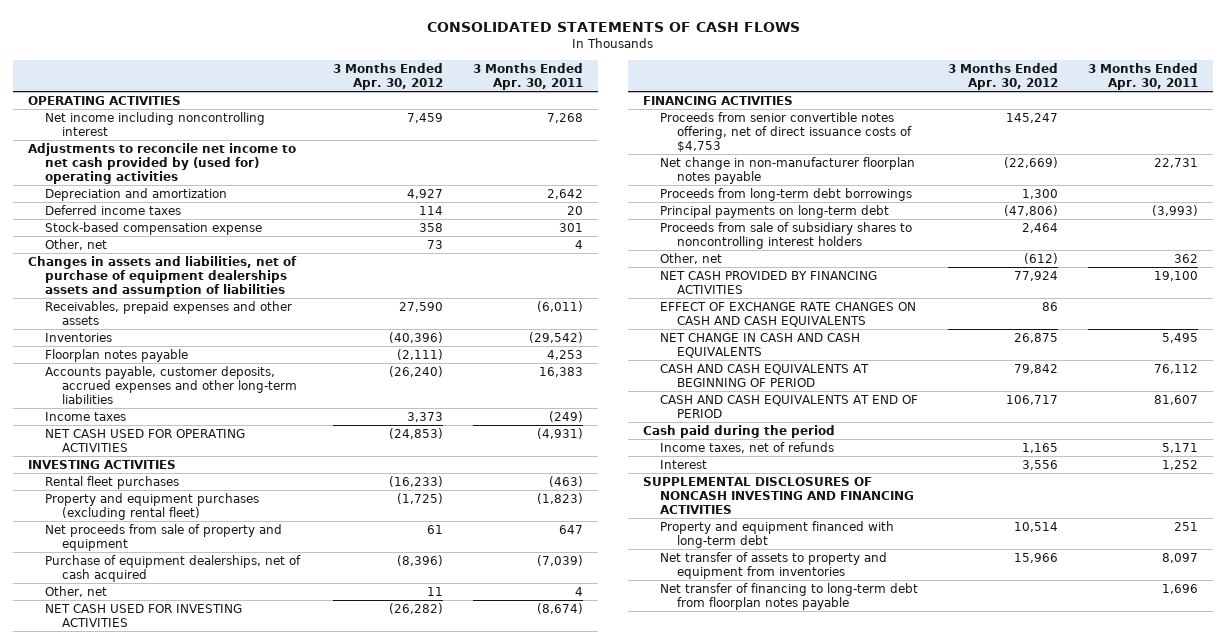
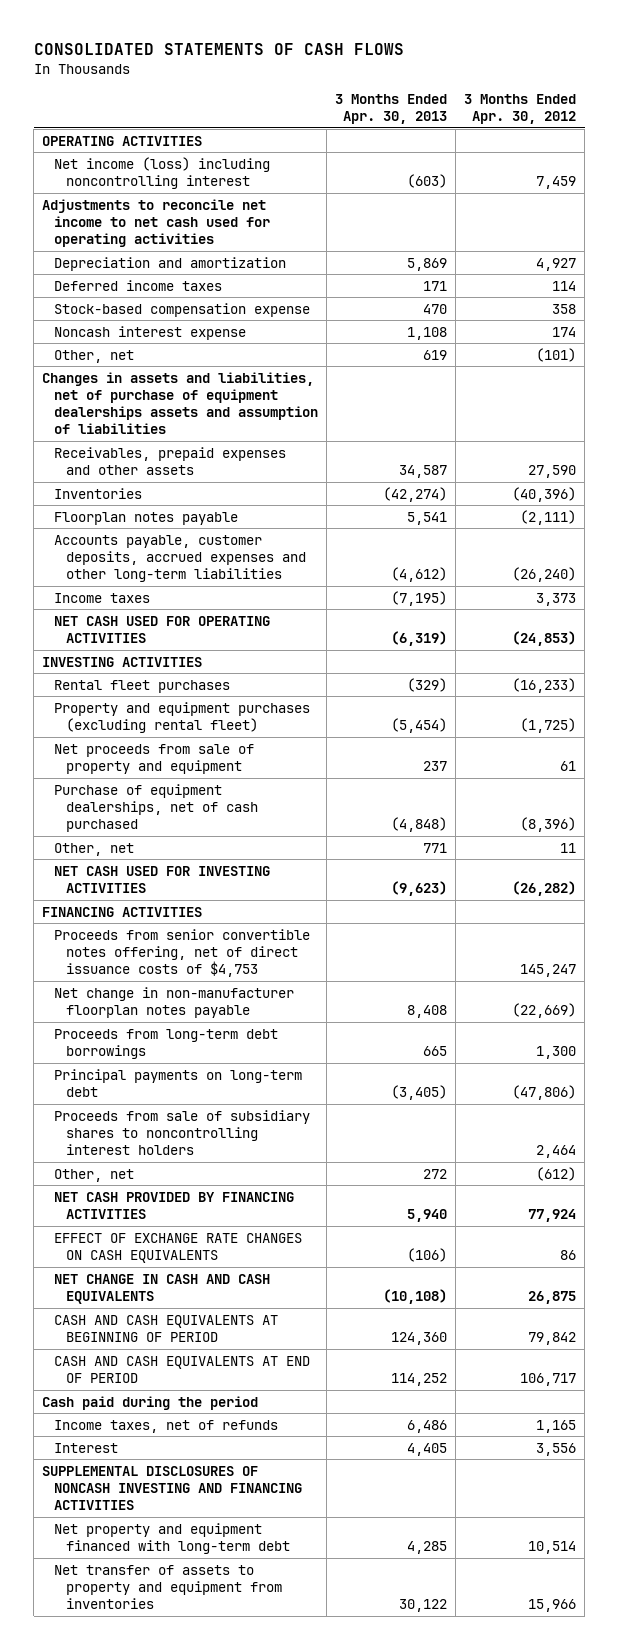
[472,62,583,91] 3 Months Ended Apr. 30, 2011 -> none
none -> [335,94,448,125] 3 Months Ended Apr. 30, 2013
[44,111,265,137] Net income including noncontrolling interest -> [54,156,271,189] Net income (loss) including noncontrolling interest
[27,142,296,185] Adjustments to reconcile net income to net cash provided by (used for) operating activities -> [42,198,271,247] Adjustments to reconcile net income to net cash used for operating activities
none -> [54,325,247,340] Noncash interest expense
[426,239,443,249] 73 -> [536,347,577,362] (101)
[44,554,301,583] Purchase of equipment dealerships, net of cash acquired -> [54,783,258,832] Purchase of equipment dealerships, net of cash purchased
[660,301,917,328] EFFECT OF EXCHANGE RATE CHANGES ON CASH AND CASH EQUIVALENTS -> [54,1232,303,1263] EFFECT OF EXCHANGE RATE CHANGES ON CASH EQUIVALENTS
[660,520,895,549] Property and equipment financed with long-term debt -> [54,1522,290,1554] Net property and equipment financed with long-term debt
[660,582,919,611] Net transfer of financing to long-term debt from floorplan notes payable -> none

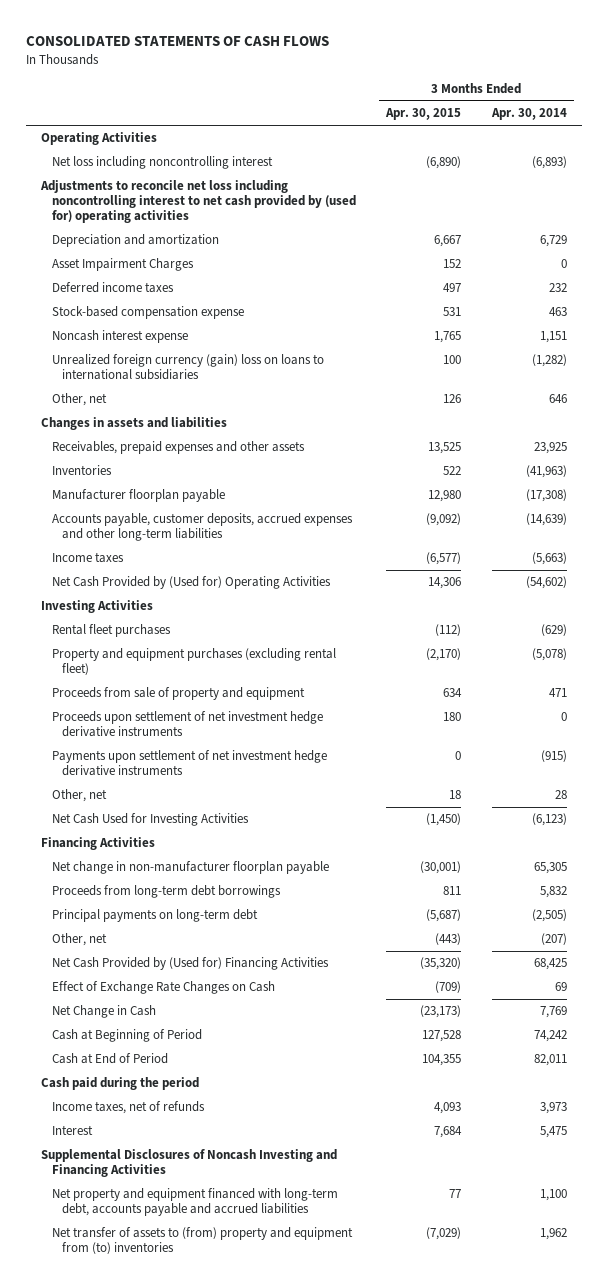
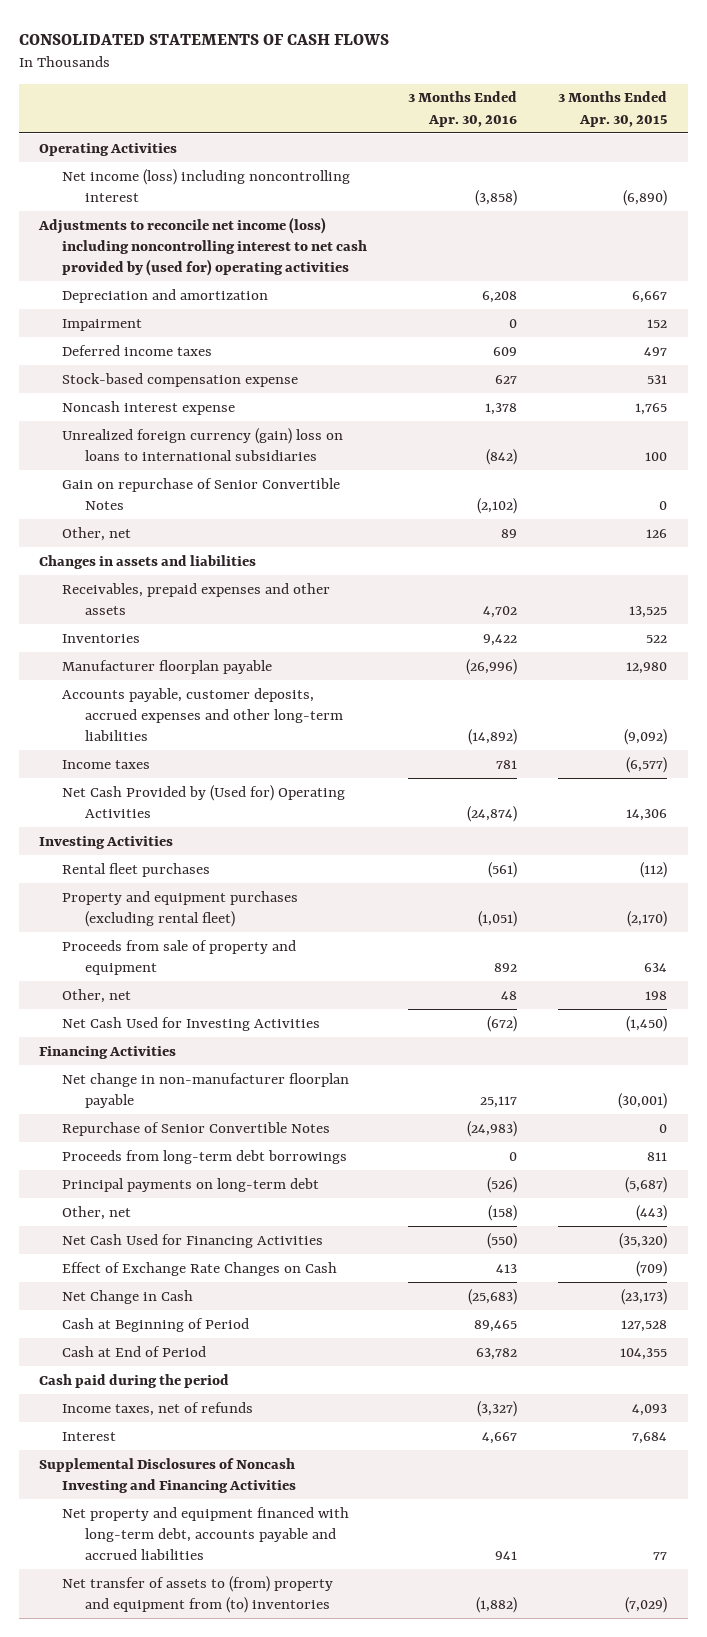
[490,108,567,121] Apr. 30, 2014 -> none
none -> [408,91,518,127] 3 Months Ended Apr. 30, 2016
[51,156,273,170] Net loss including noncontrolling interest -> [62,168,351,202] Net income (loss) including noncontrolling interest
[40,180,356,224] Adjustments to reconcile net loss including noncontrolling interest to net cash provided by (used for) operating activities -> [38,216,368,276] Adjustments to reconcile net income (loss) including noncontrolling interest to net cash provided by (used for) operating activities
[51,258,194,272] Asset Impairment Charges -> [62,318,143,331] Impairment
none -> [62,477,341,510] Gain on repurchase of Senior Convertible Notes
[51,711,323,738] Proceeds upon settlement of net investment hedge derivative instruments -> none
[51,750,327,777] Payments upon settlement of net investment hedge derivative instruments -> none
[449,790,462,800] 18 -> [645,990,668,1000] 198
none -> [62,1121,331,1136] Repurchase of Senior Convertible Notes
[51,957,329,971] Net Cash Provided by (Used for) Financing Activities -> [62,1233,324,1248] Net Cash Used for Financing Activities

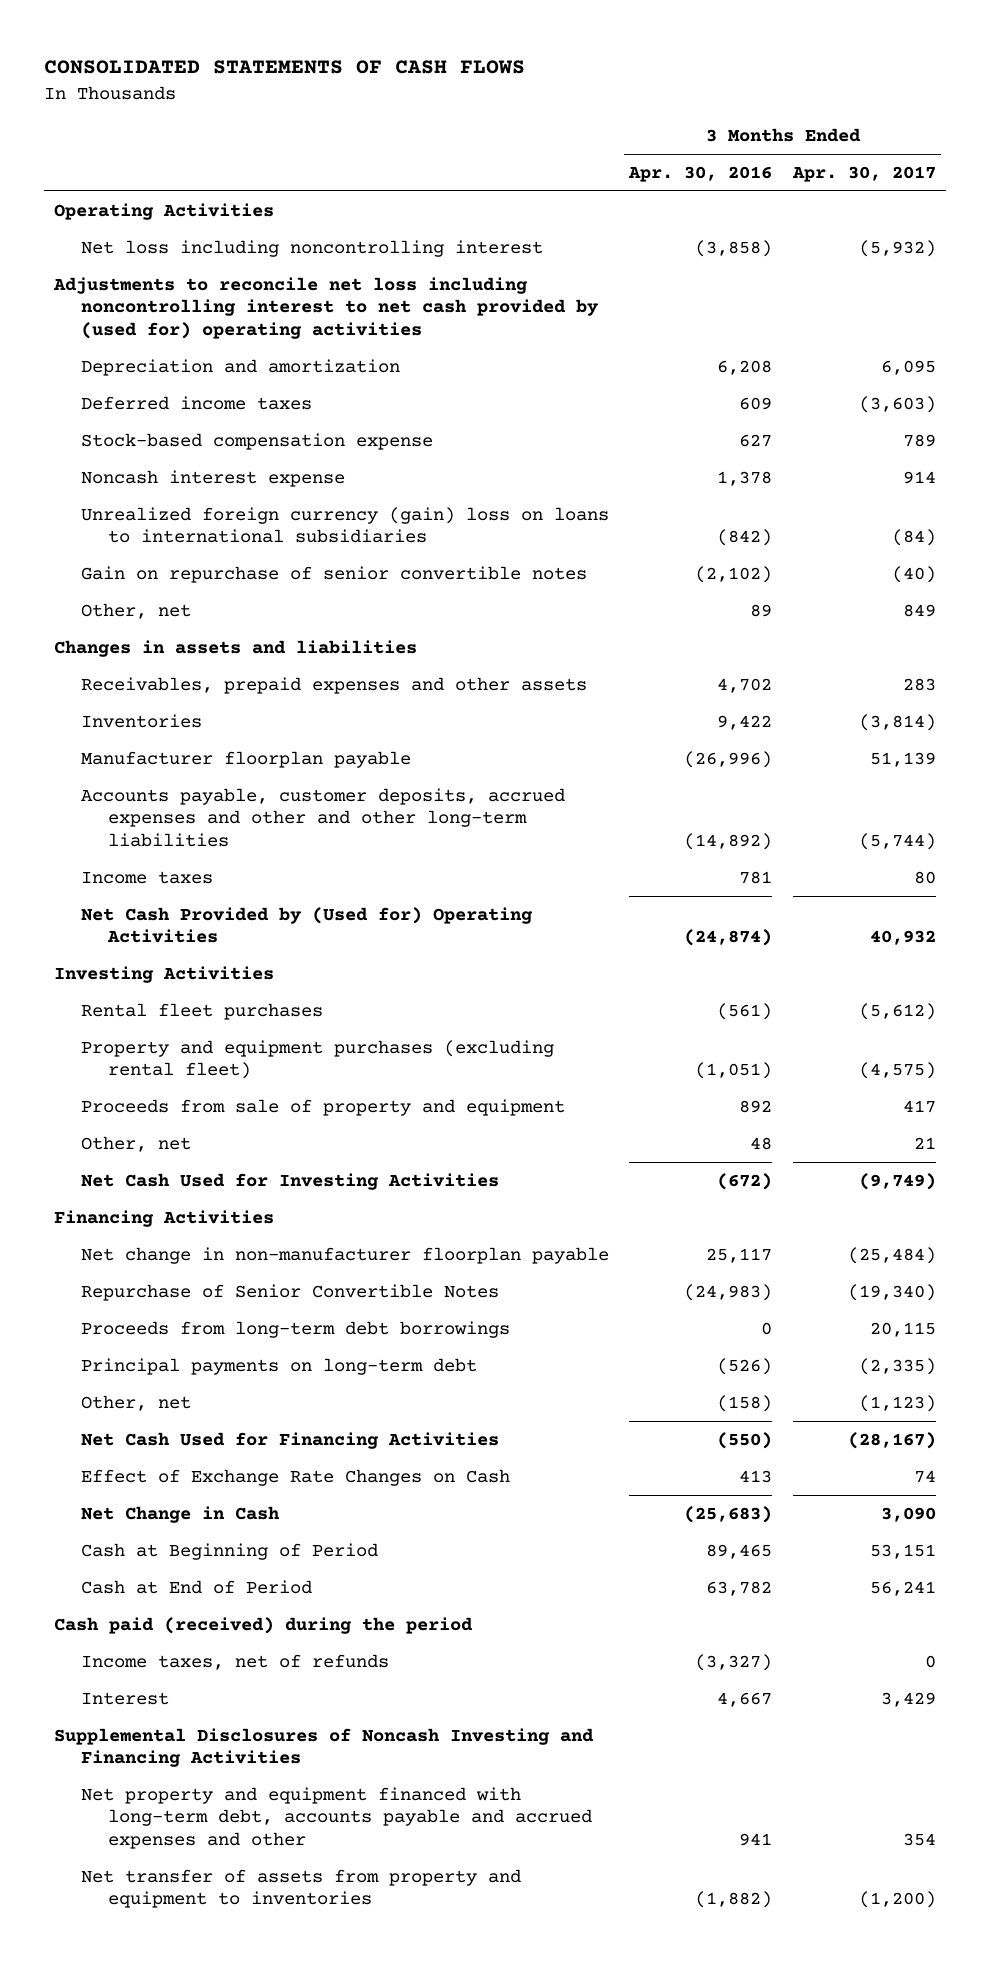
[558,91,668,127] 3 Months Ended Apr. 30, 2015 -> none
none -> [791,165,936,182] Apr. 30, 2017
[62,168,351,202] Net income (loss) including noncontrolling interest -> [80,239,543,257] Net loss including noncontrolling interest
[38,216,368,276] Adjustments to reconcile net income (loss) including noncontrolling interest to net cash provided by (used for) operating activities -> [53,276,599,340] Adjustments to reconcile net loss including noncontrolling interest to net cash provided by (used for) operating activities
[62,318,143,331] Impairment -> none
[62,477,341,510] Gain on repurchase of Senior Convertible Notes -> [80,565,587,583] Gain on repurchase of senior convertible notes
[62,687,343,741] Accounts payable, customer deposits, accrued expenses and other long-term liabilities -> [80,787,565,848] Accounts payable, customer deposits, accrued expenses and other and other long-term liabilities
[39,1373,230,1388] Cash paid during the period -> [54,1616,474,1634] Cash paid (received) during the period
[62,1506,350,1560] Net property and equipment financed with long-term debt, accounts payable and accrued liabilities -> [80,1786,592,1850] Net property and equipment financed with long-term debt, accounts payable and accrued expenses and other
[62,1575,334,1613] Net transfer of assets to (from) property and equipment from (to) inventories -> [80,1868,521,1909] Net transfer of assets from property and equipment to inventories

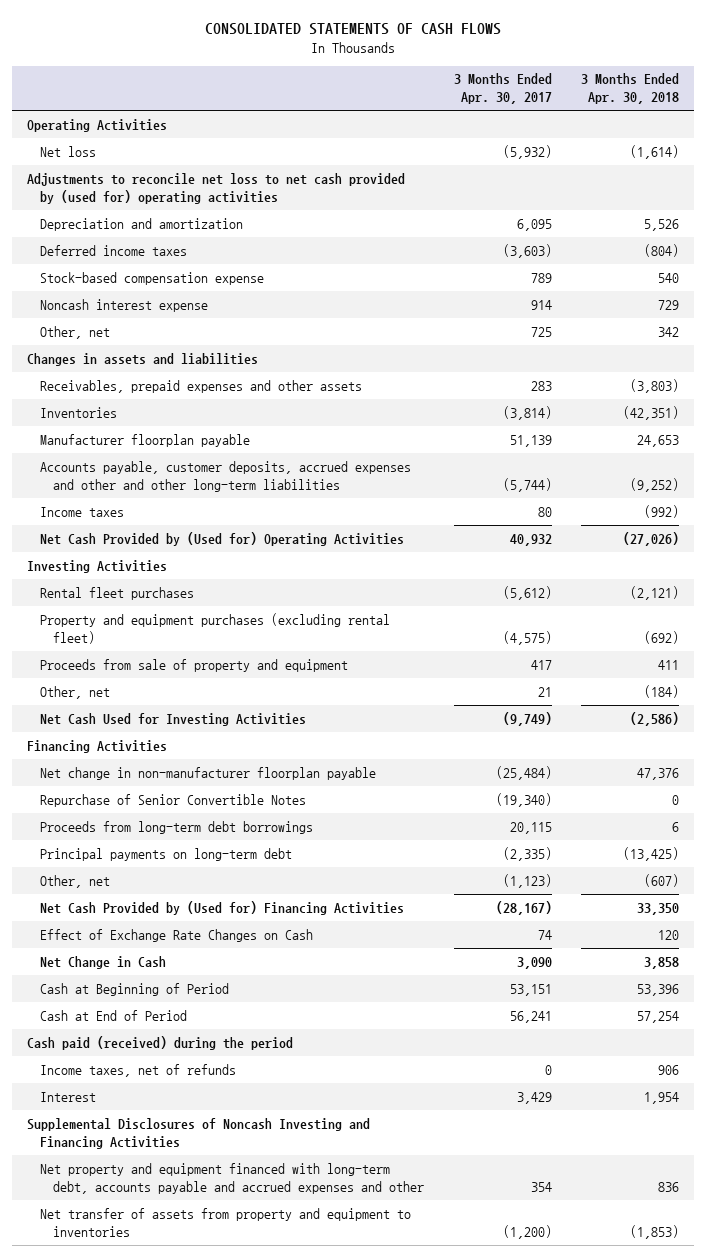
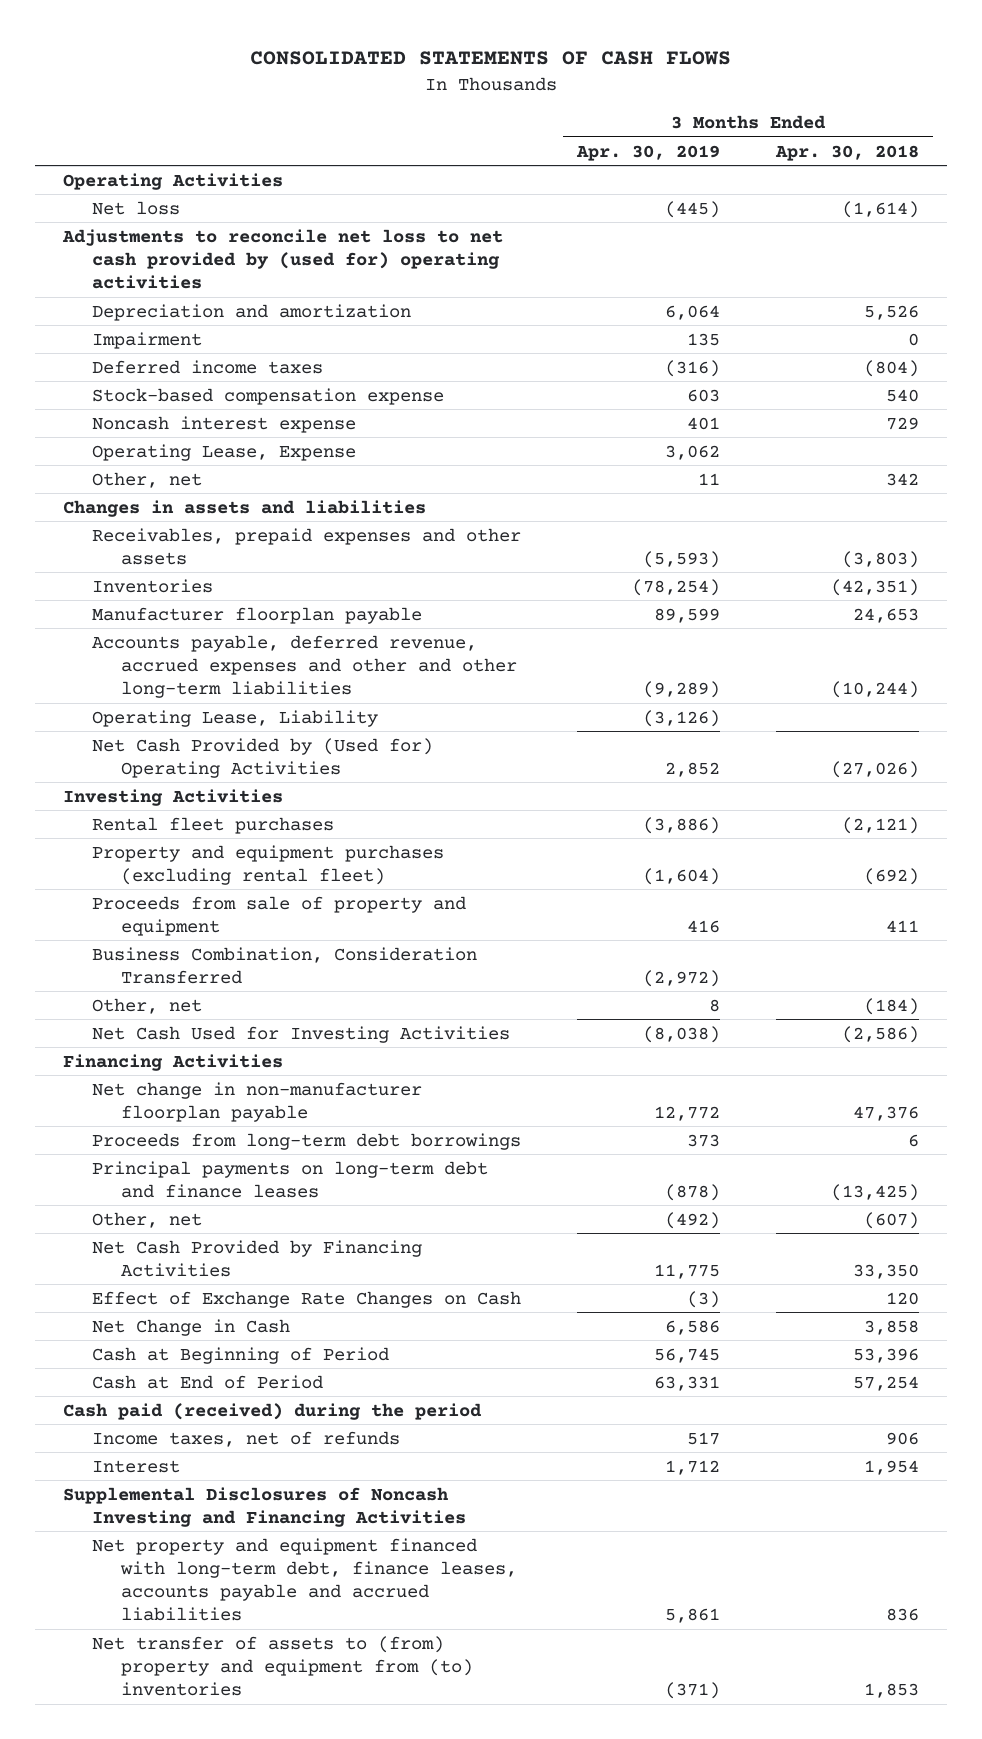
[453,73,552,105] 3 Months Ended Apr. 30, 2017 -> none
none -> [575,144,720,161] Apr. 30, 2019
none -> [91,331,202,349] Impairment
none -> [91,443,356,461] Operating Lease, Expense
[39,506,124,517] Income taxes -> none
[39,460,411,492] Accounts payable, customer deposits, accrued expenses and other and other long-term liabilities -> [91,634,517,699] Accounts payable, deferred revenue, accrued expenses and other and other long-term liabilities
[630,477,680,492] (9,252) -> [830,681,919,699] (10,244)
none -> [91,709,378,727] Operating Lease, Liability
none -> [91,946,477,984] Business Combination, Consideration Transferred
[39,793,306,807] Repurchase of Senior Convertible Notes -> none
[39,847,292,861] Principal payments on long-term debt -> [91,1160,488,1198] Principal payments on long-term debt and finance leases
[39,900,404,915] Net Cash Provided by (Used for) Financing Activities -> [91,1239,422,1277] Net Cash Provided by Financing Activities
[39,1162,424,1194] Net property and equipment financed with long-term debt, accounts payable and accrued expenses and other -> [91,1537,517,1622] Net property and equipment financed with long-term debt, finance leases, accounts payable and accrued liabilities
[39,1207,411,1237] Net transfer of assets from property and equipment to inventories -> [91,1635,473,1697] Net transfer of assets to (from) property and equipment from (to) inventories
[630,1224,680,1239] (1,853) -> [863,1683,919,1699] 1,853

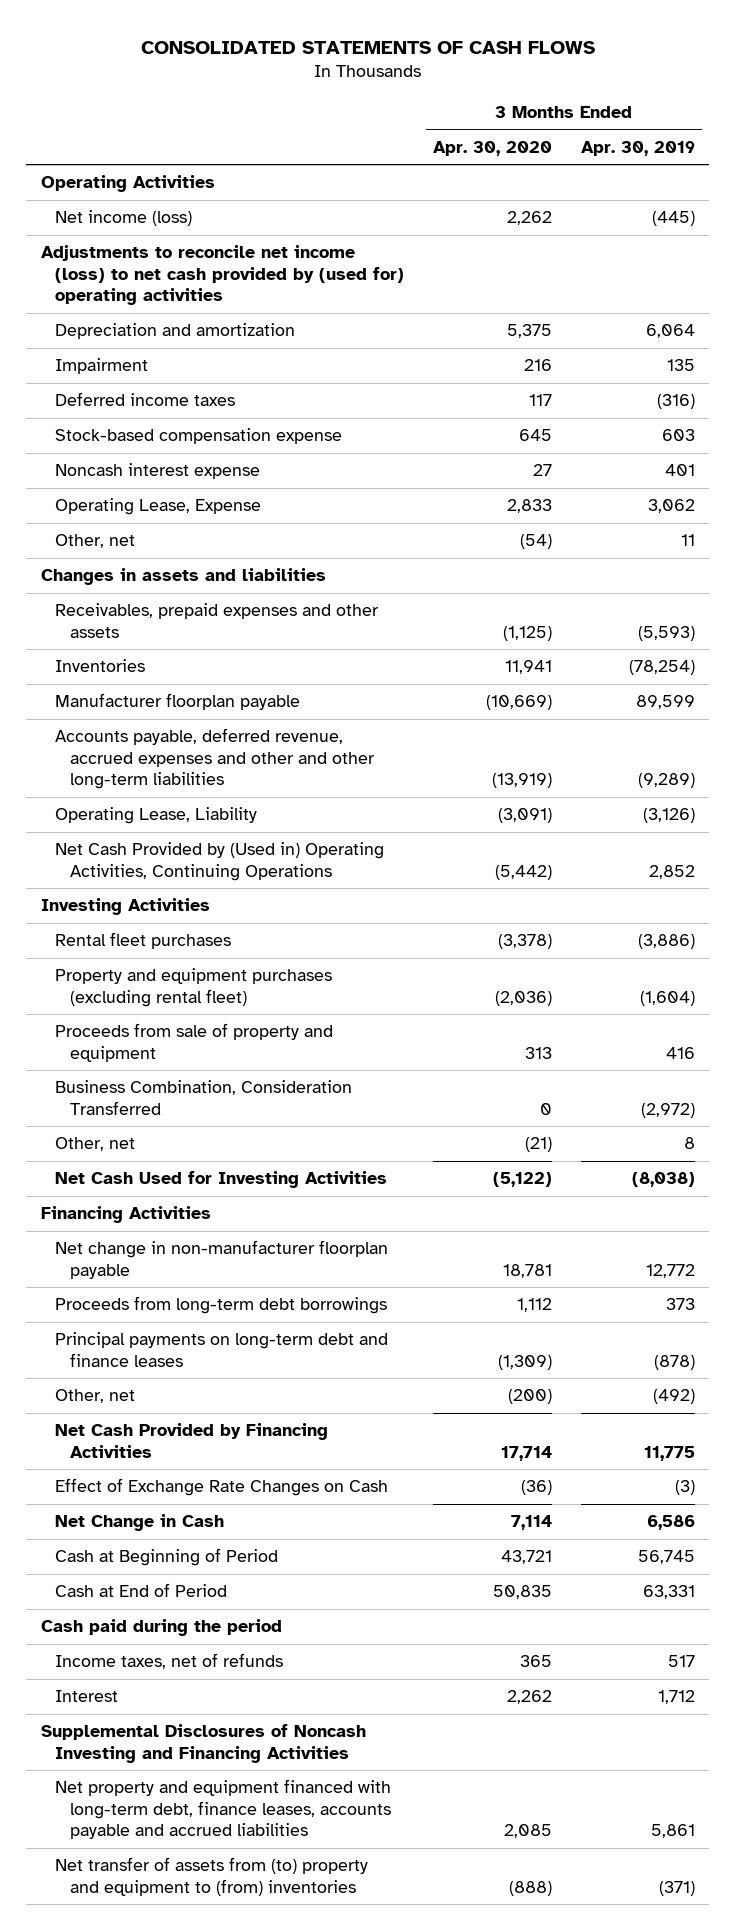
[774,144,919,161] Apr. 30, 2018 -> none
none -> [433,140,553,156] Apr. 30, 2020
[91,200,180,215] Net loss -> [55,210,193,227] Net income (loss)
[62,228,504,290] Adjustments to reconcile net loss to net cash provided by (used for) operating activities -> [40,245,405,306] Adjustments to reconcile net income (loss) to net cash provided by (used for) operating activities
[91,737,433,778] Net Cash Provided by (Used for) Operating Activities -> [55,842,385,881] Net Cash Provided by (Used in) Operating Activities, Continuing Operations
[63,1402,483,1420] Cash paid (received) during the period -> [40,1619,282,1637] Cash paid during the period
[91,1635,473,1697] Net transfer of assets to (from) property and equipment from (to) inventories -> [55,1857,369,1896] Net transfer of assets from (to) property and equipment to (from) inventories

